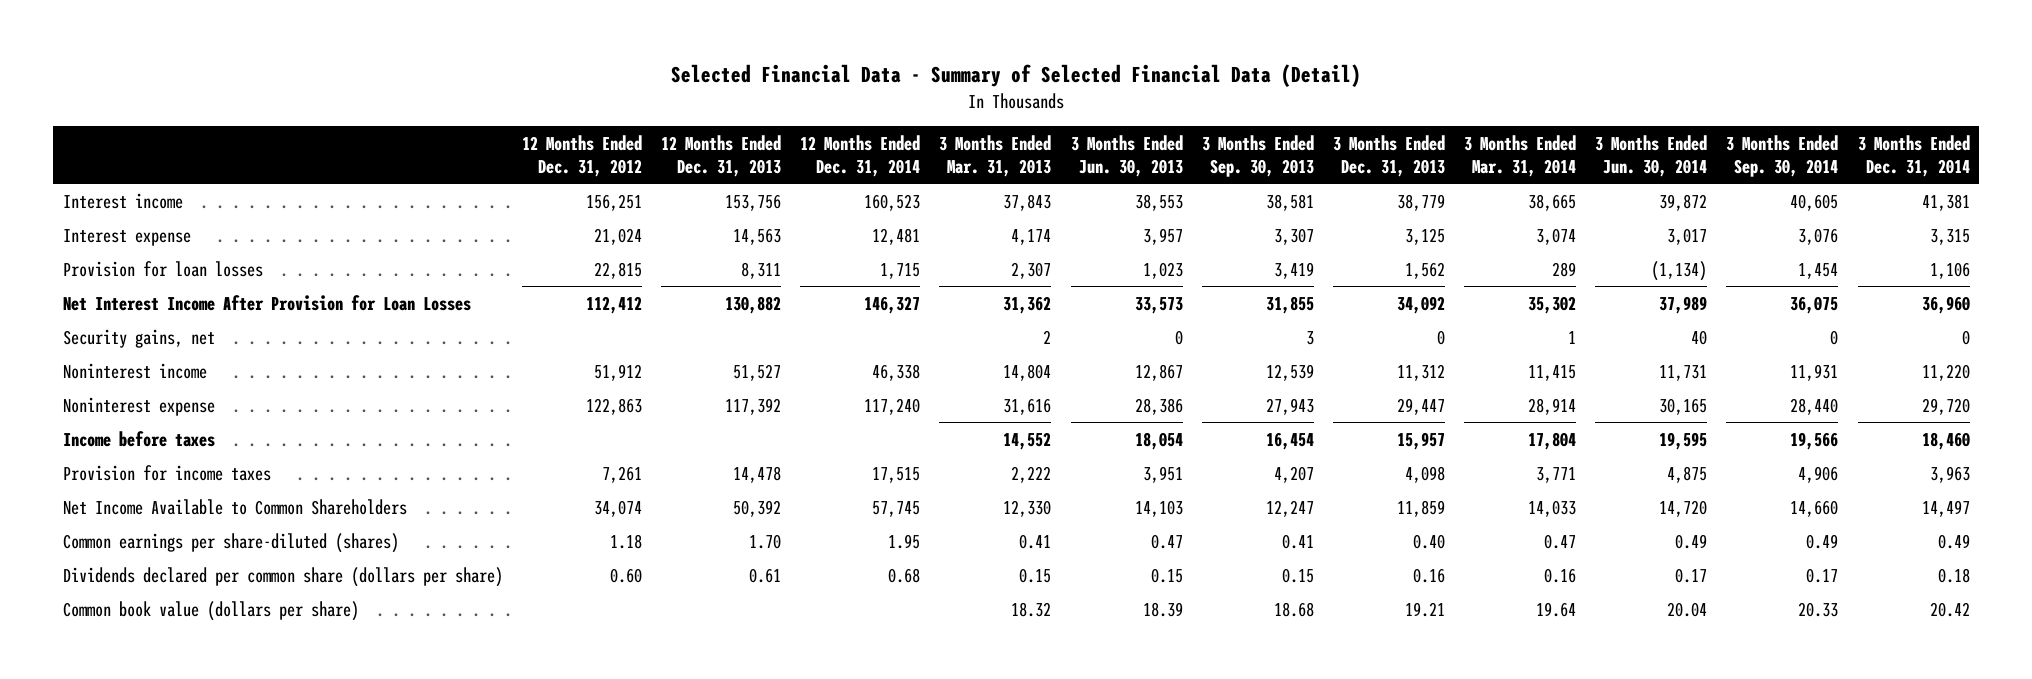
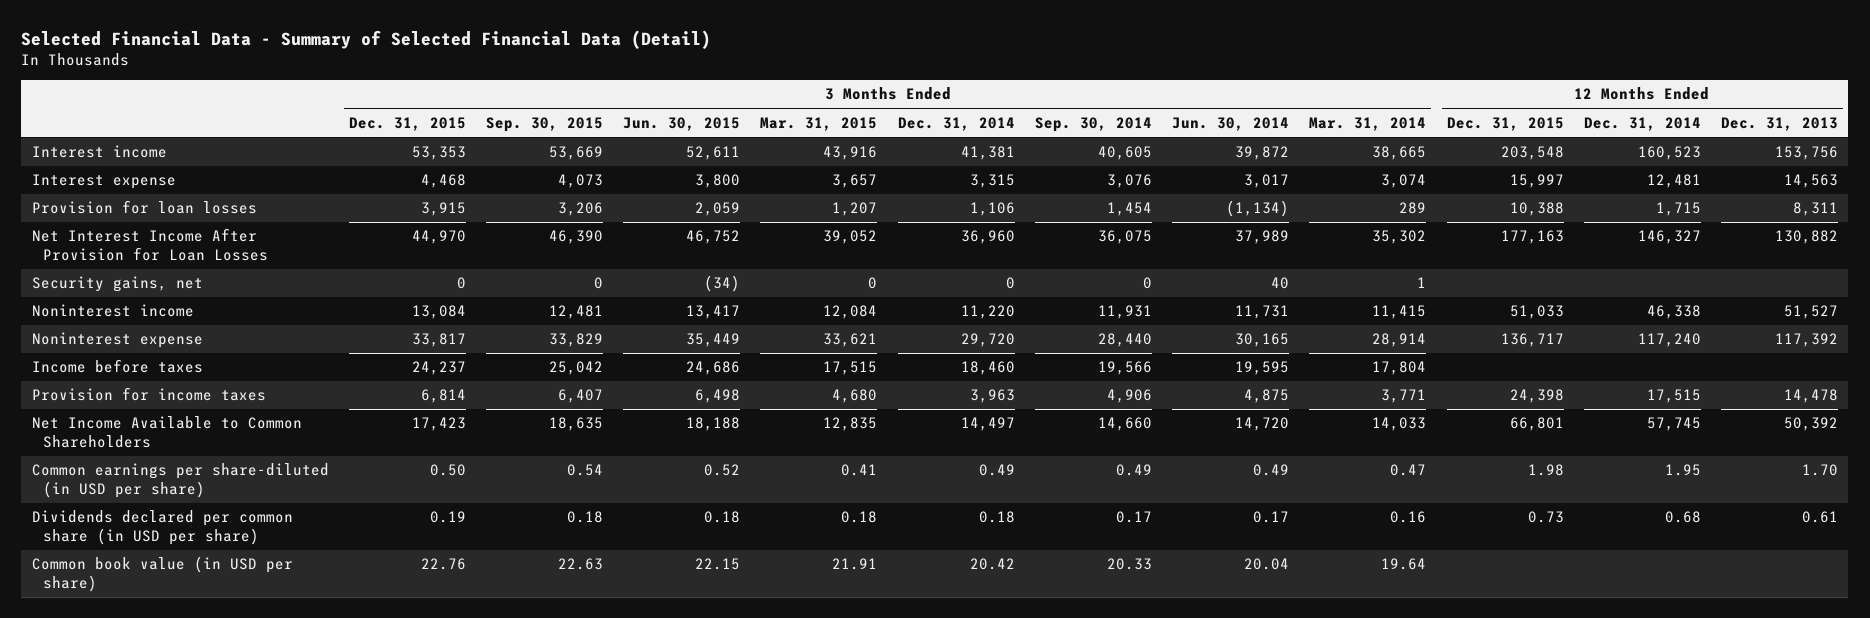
[521,134,642,177] 12 Months Ended Dec. 31, 2012 -> none
[939,134,1052,177] 3 Months Ended Mar. 31, 2013 -> none
[1070,134,1183,177] 3 Months Ended Jun. 30, 2013 -> none
[1201,134,1314,177] 3 Months Ended Sep. 30, 2013 -> none
[1332,134,1445,177] 3 Months Ended Dec. 31, 2013 -> none
none -> [348,116,466,131] Dec. 31, 2015
none -> [486,116,604,132] Sep. 30, 2015
none -> [623,116,741,131] Jun. 30, 2015
none -> [760,116,878,131] Mar. 31, 2015
none -> [1446,116,1564,131] Dec. 31, 2015
[62,532,399,553] Common earnings per share-diluted (shares) -> [31,463,329,499] Common earnings per share-diluted (in USD per share)
[62,566,503,587] Dividends declared per common share (dollars per share) -> [31,510,293,546] Dividends declared per common share (in USD per share)
[62,600,359,621] Common book value (dollars per share) -> [31,556,293,593] Common book value (in USD per share)

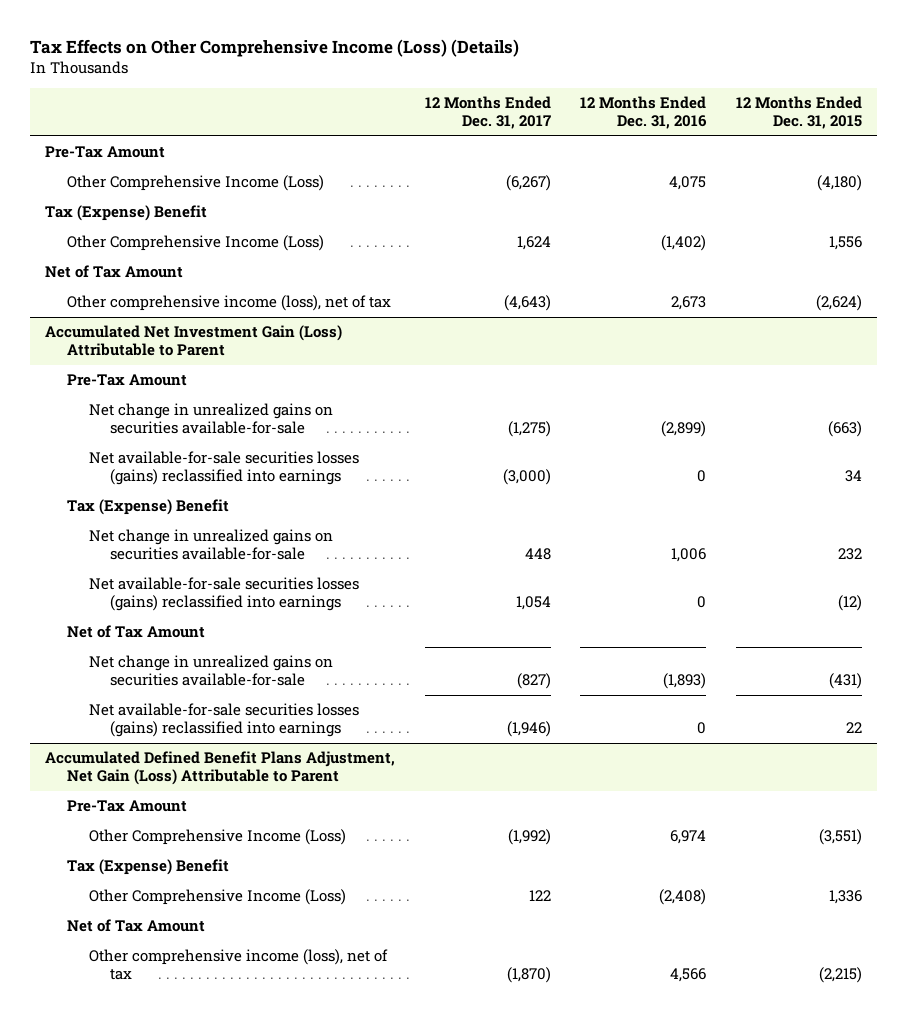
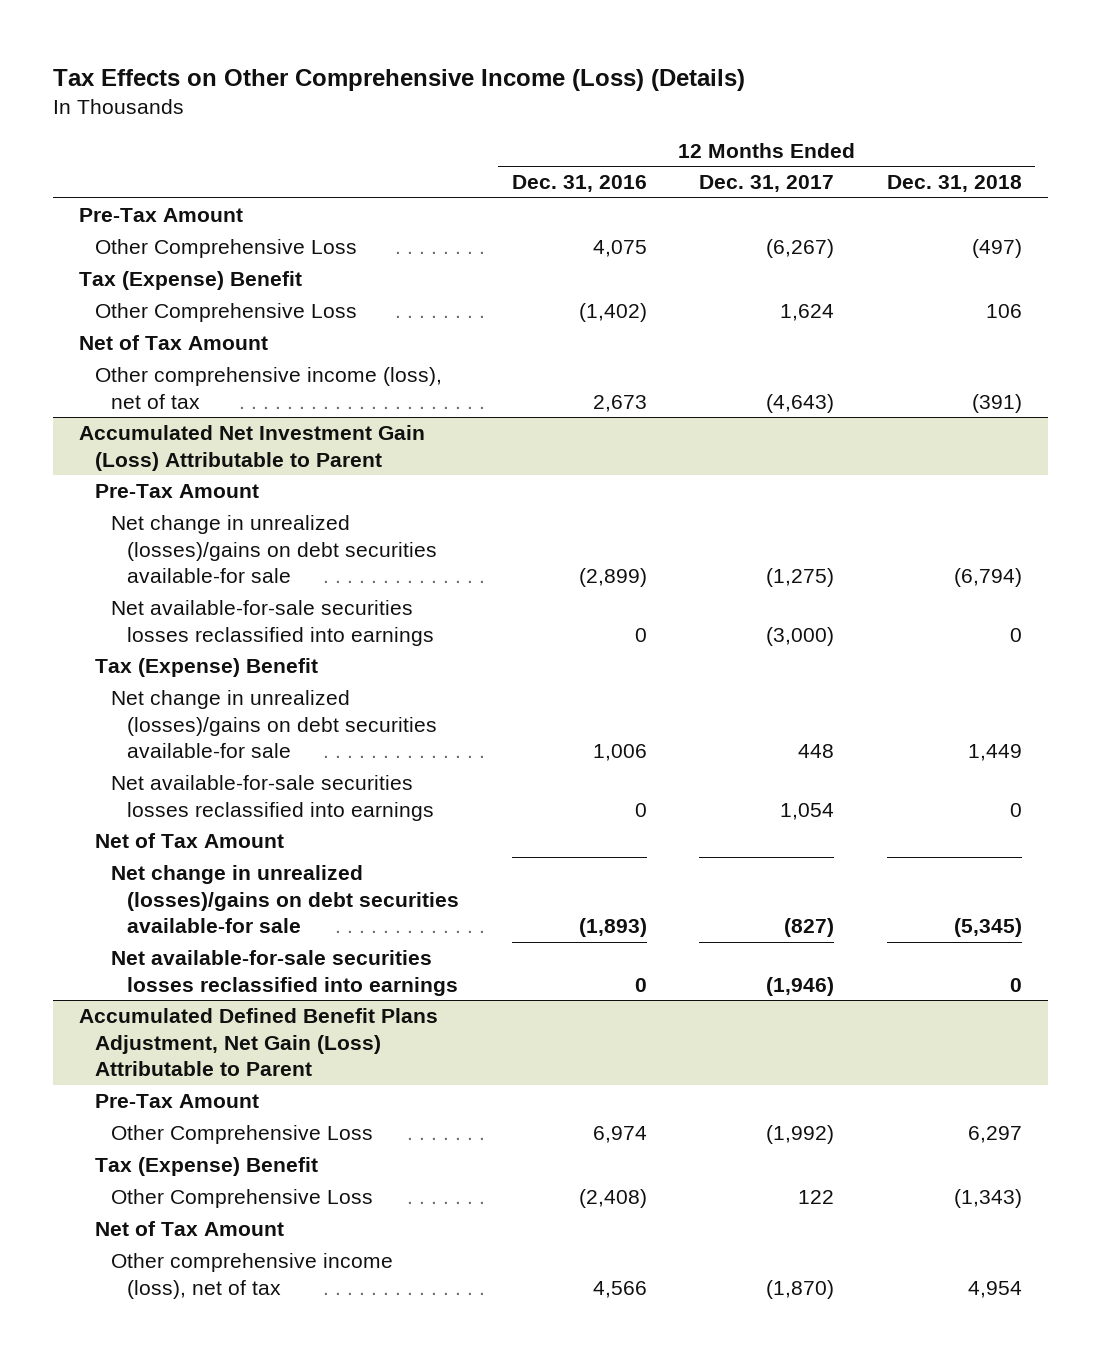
[735,96,862,130] 12 Months Ended Dec. 31, 2015 -> none
none -> [886,175,1022,193] Dec. 31, 2018
[66,175,324,192] Other Comprehensive Income (Loss) -> [95,239,358,259] Other Comprehensive Loss
[66,235,324,252] Other Comprehensive Income (Loss) -> [95,303,358,323] Other Comprehensive Loss
[88,403,333,435] Net change in unrealized gains on securities available-for-sale -> [111,515,437,584] Net change in unrealized (losses)/gains on debt securities available-for sale
[88,451,359,486] Net available-for-sale securities losses (gains) reclassified into earnings -> [111,600,434,646] Net available-for-sale securities losses reclassified into earnings
[88,529,333,561] Net change in unrealized gains on securities available-for-sale -> [111,690,437,759] Net change in unrealized (losses)/gains on debt securities available-for sale
[88,577,359,612] Net available-for-sale securities losses (gains) reclassified into earnings -> [111,775,434,821] Net available-for-sale securities losses reclassified into earnings
[88,655,333,687] Net change in unrealized gains on securities available-for-sale -> [111,865,459,934] Net change in unrealized (losses)/gains on debt securities available-for sale
[88,703,359,738] Net available-for-sale securities losses (gains) reclassified into earnings -> [111,950,458,996] Net available-for-sale securities losses reclassified into earnings
[88,829,346,846] Other Comprehensive Income (Loss) -> [111,1125,374,1145] Other Comprehensive Loss
[88,889,346,906] Other Comprehensive Income (Loss) -> [111,1189,374,1209] Other Comprehensive Loss

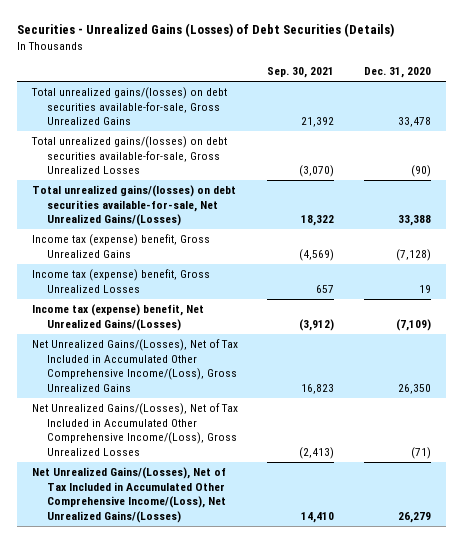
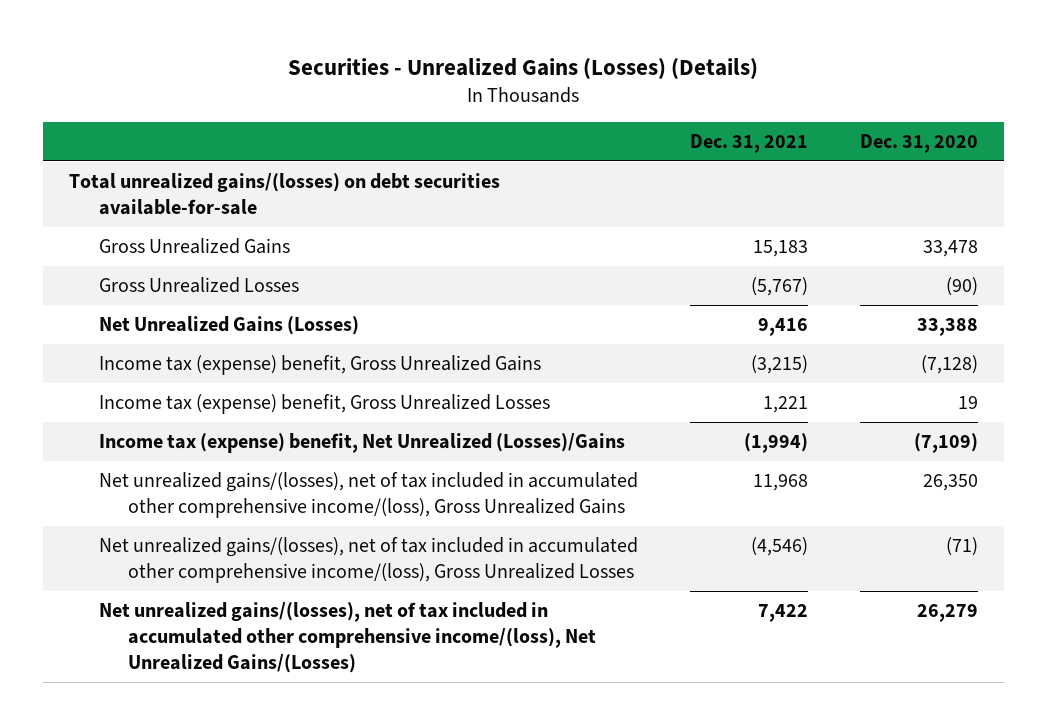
[16,23,394,38] Securities - Unrealized Gains (Losses) of Debt Securities (Details) -> [288,57,759,80] Securities - Unrealized Gains (Losses) (Details)
[267,67,335,79] Sep. 30, 2021 -> none
none -> [689,134,808,154] Dec. 31, 2021
none -> [69,172,501,216] Total unrealized gains/(losses) on debt securities available-for-sale
[30,87,227,126] Total unrealized gains/(losses) on debt securities available-for-sale, Gross Unrealized Gains -> [98,237,290,254] Gross Unrealized Gains
[30,136,227,175] Total unrealized gains/(losses) on debt securities available-for-sale, Gross Unrealized Losses -> [98,276,299,293] Gross Unrealized Losses
[31,185,236,227] Total unrealized gains/(losses) on debt securities available-for-sale, Net Unrealized Gains/(Losses) -> [98,315,359,335] Net Unrealized Gains (Losses)
[31,304,204,331] Income tax (expense) benefit, Net Unrealized Gains/(Losses) -> [98,432,625,453] Income tax (expense) benefit, Net Unrealized (Losses)/Gains
[31,339,238,392] Net Unrealized Gains/(Losses), Net of Tax Included in Accumulated Other Comprehensive Income/(Loss), Gross Unrealized Gains -> [98,471,638,519] Net unrealized gains/(losses), net of tax included in accumulated other comprehensive income/(loss), Gross Unrealized Gains
[31,403,238,456] Net Unrealized Gains/(Losses), Net of Tax Included in Accumulated Other Comprehensive Income/(Loss), Gross Unrealized Losses -> [98,536,638,584] Net unrealized gains/(losses), net of tax included in accumulated other comprehensive income/(loss), Gross Unrealized Losses
[31,467,227,523] Net Unrealized Gains/(Losses), Net of Tax Included in Accumulated Other Comprehensive Income/(Loss), Net Unrealized Gains/(Losses) -> [98,601,596,674] Net unrealized gains/(losses), net of tax included in accumulated other comprehensive income/(loss), Net Unrealized Gains/(Losses)

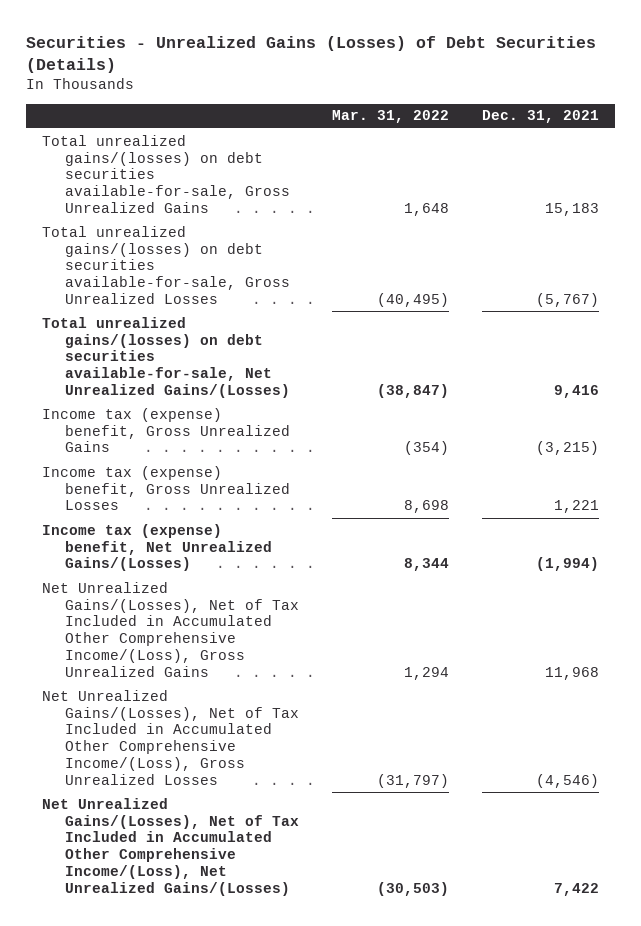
[288,57,759,80] Securities - Unrealized Gains (Losses) (Details) -> [25,35,596,74] Securities - Unrealized Gains (Losses) of Debt Securities (Details)
[859,134,978,154] Dec. 31, 2020 -> none
none -> [331,110,449,124] Mar. 31, 2022
[69,172,501,216] Total unrealized gains/(losses) on debt securities available-for-sale -> none
[98,237,290,254] Gross Unrealized Gains -> [42,134,290,214] Total unrealized gains/(losses) on debt securities available-for-sale, Gross Unrealized Gains
[98,276,299,293] Gross Unrealized Losses -> [42,225,290,305] Total unrealized gains/(losses) on debt securities available-for-sale, Gross Unrealized Losses
[98,315,359,335] Net Unrealized Gains (Losses) -> [42,316,290,399] Total unrealized gains/(losses) on debt securities available-for-sale, Net Unrealized Gains/(Losses)
[98,432,625,453] Income tax (expense) benefit, Net Unrealized (Losses)/Gains -> [42,523,272,572] Income tax (expense) benefit, Net Unrealized Gains/(Losses)
[98,471,638,519] Net unrealized gains/(losses), net of tax included in accumulated other comprehensive income/(loss), Gross Unrealized Gains -> [42,581,299,677] Net Unrealized Gains/(Losses), Net of Tax Included in Accumulated Other Comprehensive Income/(Loss), Gross Unrealized Gains
[98,536,638,584] Net unrealized gains/(losses), net of tax included in accumulated other comprehensive income/(loss), Gross Unrealized Losses -> [42,689,299,785] Net Unrealized Gains/(Losses), Net of Tax Included in Accumulated Other Comprehensive Income/(Loss), Gross Unrealized Losses
[98,601,596,674] Net unrealized gains/(losses), net of tax included in accumulated other comprehensive income/(loss), Net Unrealized Gains/(Losses) -> [42,797,299,896] Net Unrealized Gains/(Losses), Net of Tax Included in Accumulated Other Comprehensive Income/(Loss), Net Unrealized Gains/(Losses)

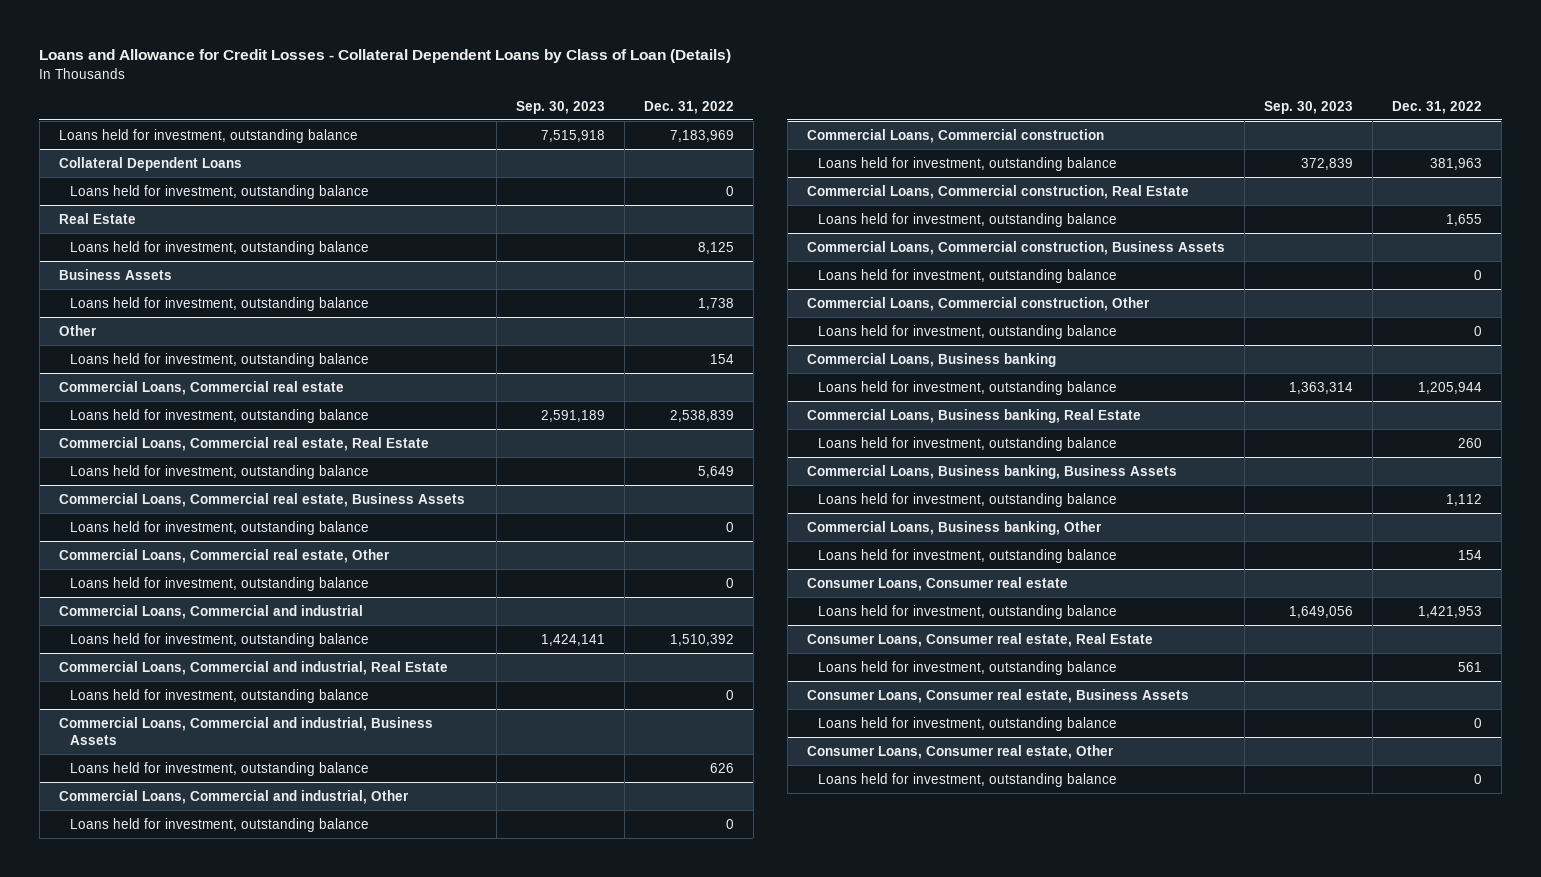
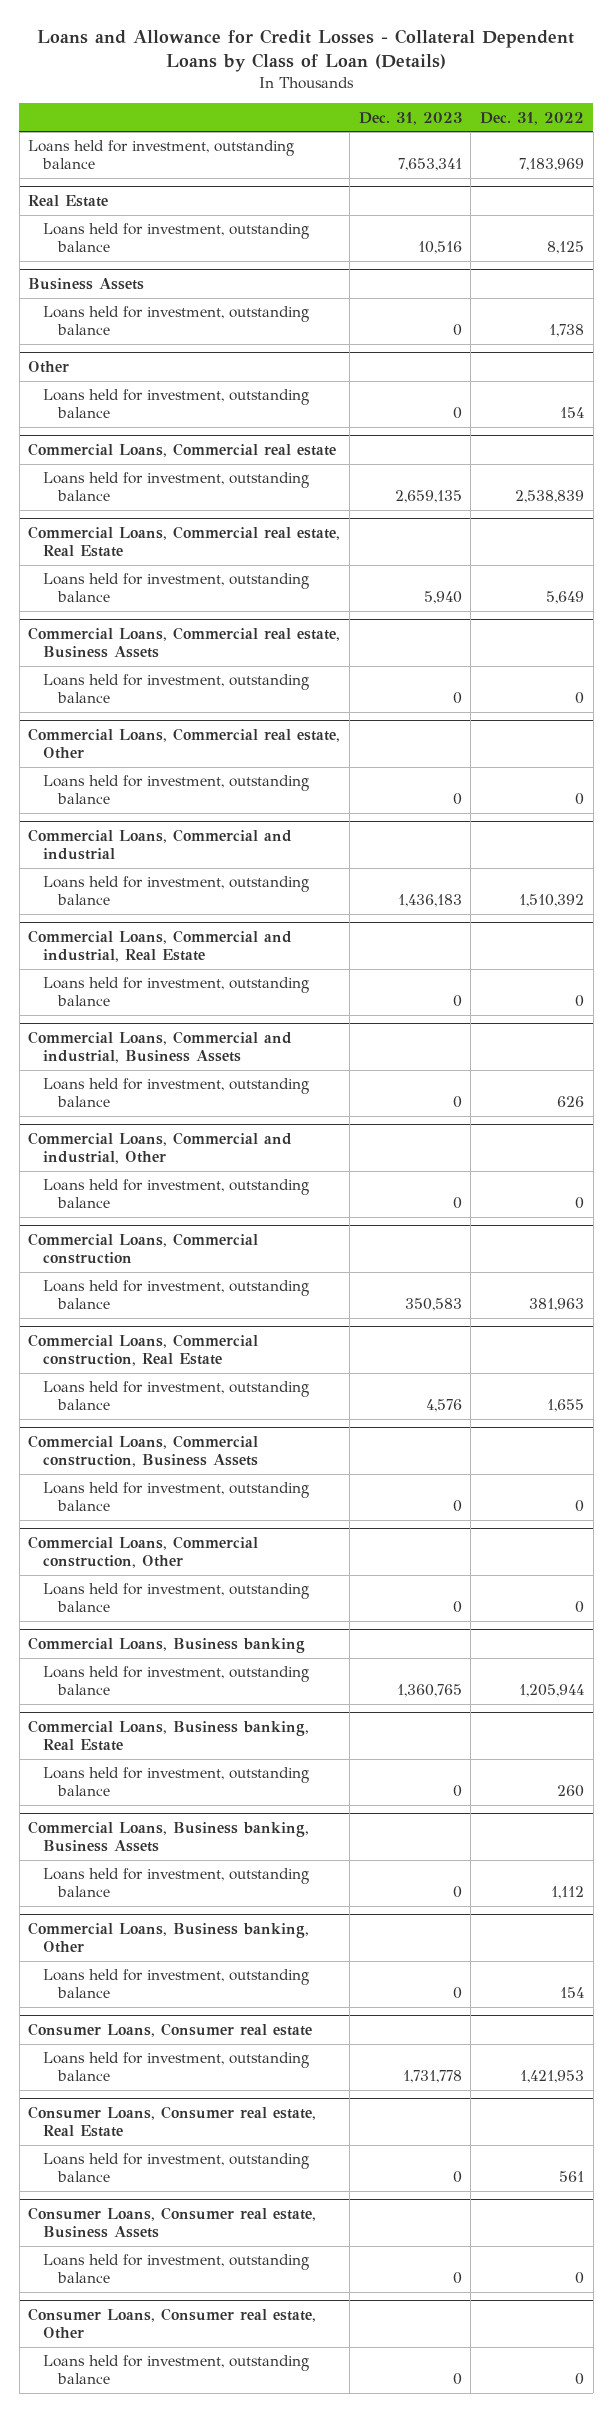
[515,100,605,114] Sep. 30, 2023 -> none
none -> [358,111,462,125] Dec. 31, 2023
[58,156,242,171] Collateral Dependent Loans -> none
[69,184,369,199] Loans held for investment, outstanding balance -> none

